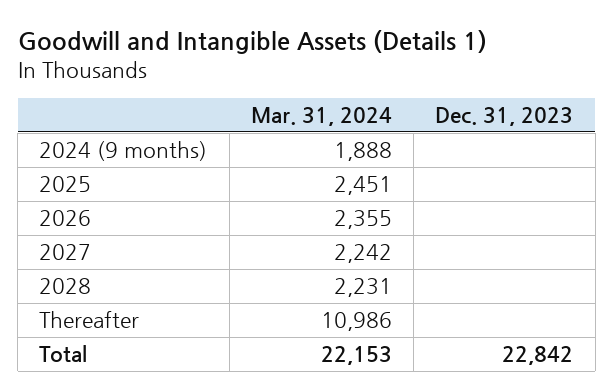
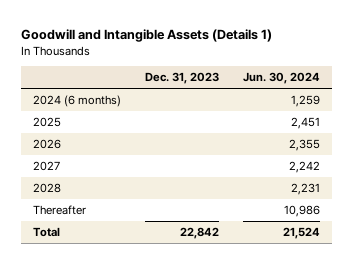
[250,106,392,126] Mar. 31, 2024 -> none
none -> [242,72,320,85] Jun. 30, 2024
[39,141,208,162] 2024 (9 months) -> [33,95,122,108] 2024 (6 months)

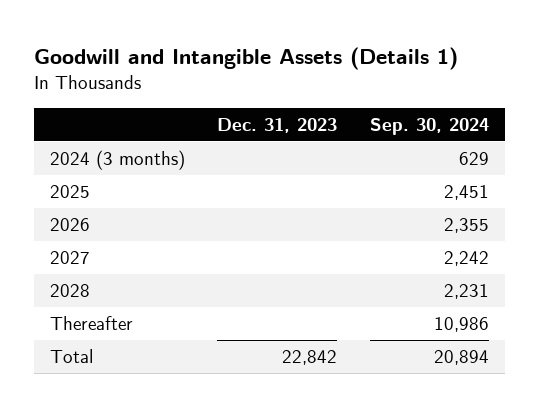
[242,72,320,85] Jun. 30, 2024 -> none
none -> [369,118,489,136] Sep. 30, 2024
[33,95,122,108] 2024 (6 months) -> [50,149,186,170] 2024 (3 months)

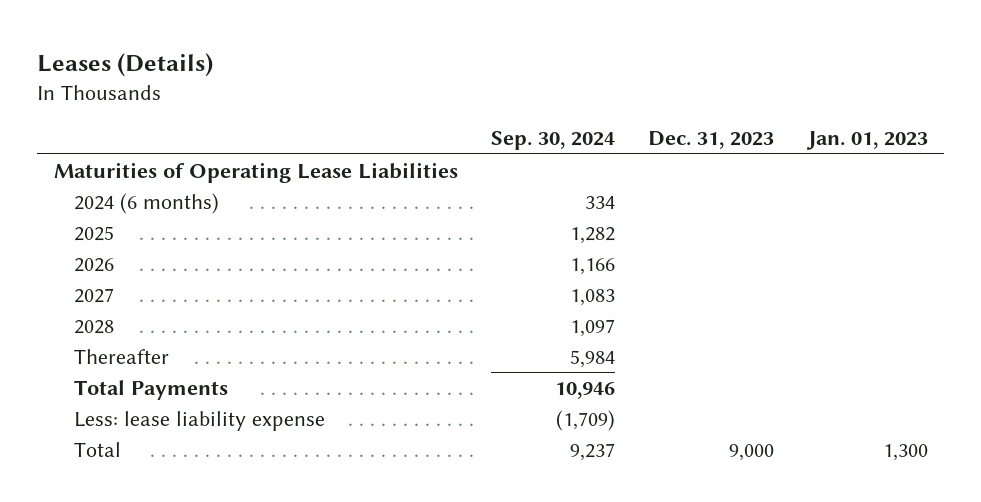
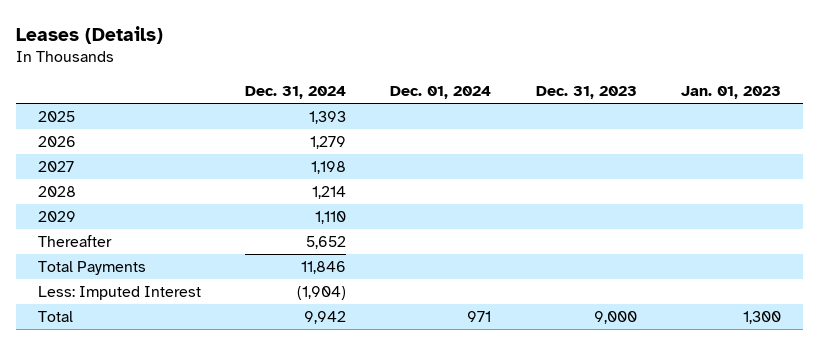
[491,131,616,151] Sep. 30, 2024 -> none
none -> [245,86,347,100] Dec. 31, 2024
none -> [390,86,492,100] Dec. 01, 2024
[53,161,458,183] Maturities of Operating Lease Liabilities -> none
[74,192,220,214] 2024 (6 months) -> none
none -> [38,210,77,222] 2029
[74,410,326,431] Less: lease liability expense -> [38,285,202,300] Less: Imputed Interest

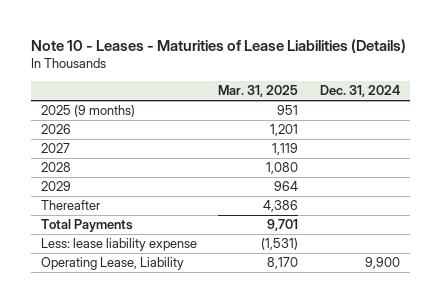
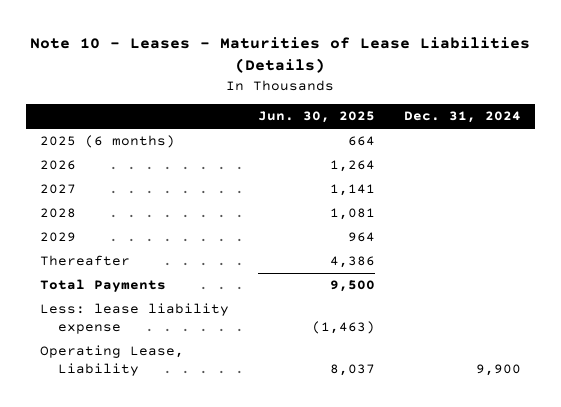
[218,85,299,98] Mar. 31, 2025 -> none
none -> [257,111,375,124] Jun. 30, 2025
[41,105,136,118] 2025 (9 months) -> [40,135,176,149] 2025 (6 months)

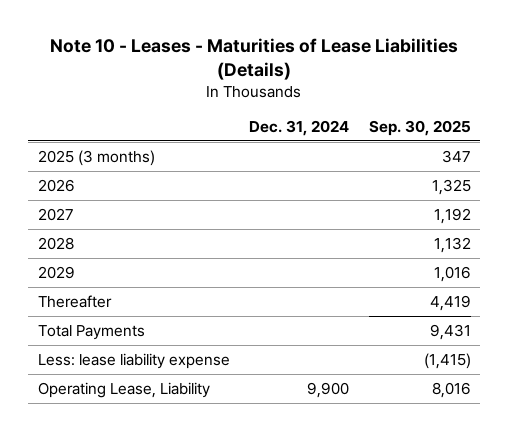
[257,111,375,124] Jun. 30, 2025 -> none
none -> [368,120,471,137] Sep. 30, 2025
[40,135,176,149] 2025 (6 months) -> [37,149,155,166] 2025 (3 months)

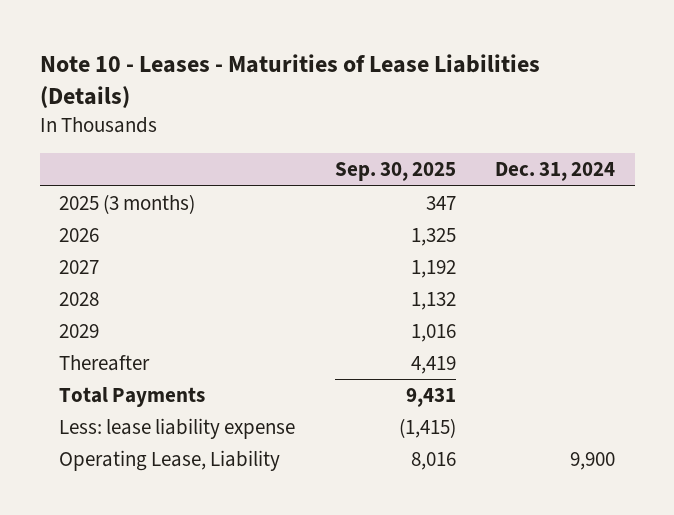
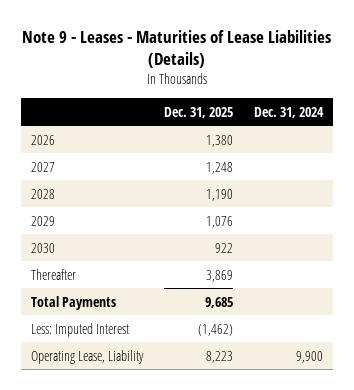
[39,54,540,109] Note 10 - Leases - Maturities of Lease Liabilities (Details) -> [21,29,331,68] Note 9 - Leases - Maturities of Lease Liabilities (Details)
[334,162,456,182] Sep. 30, 2025 -> none
none -> [163,106,233,118] Dec. 31, 2025
[59,194,196,215] 2025 (3 months) -> none
none -> [31,242,56,253] 2030
[59,418,296,440] Less: lease liability expense -> [31,322,130,337] Less: Imputed Interest

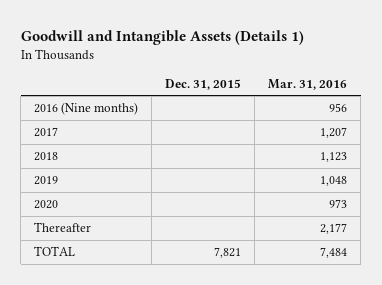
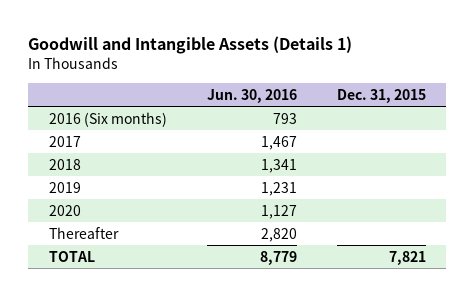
[268,78,348,90] Mar. 31, 2016 -> none
none -> [206,88,297,103] Jun. 30, 2016
[34,102,139,116] 2016 (Nine months) -> [48,111,167,127] 2016 (Six months)

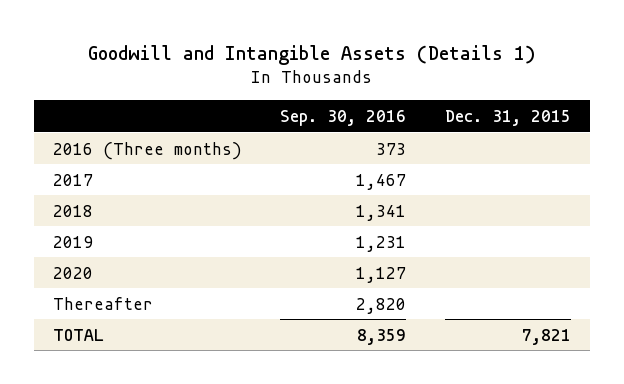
[206,88,297,103] Jun. 30, 2016 -> none
none -> [280,109,407,126] Sep. 30, 2016
[48,111,167,127] 2016 (Six months) -> [52,141,242,160] 2016 (Three months)

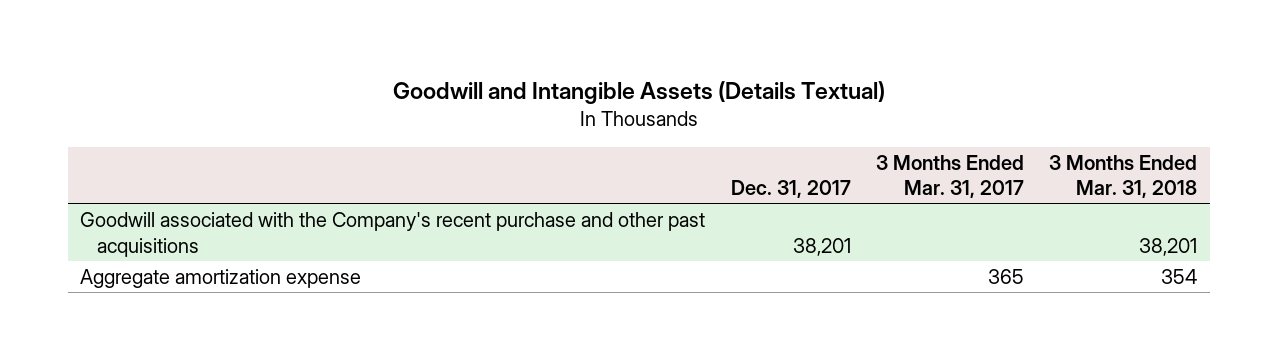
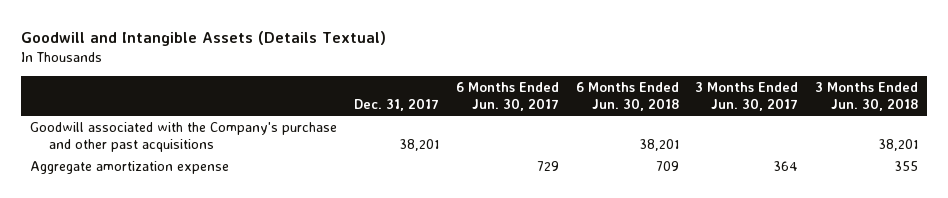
[875,154,1024,199] 3 Months Ended Mar. 31, 2017 -> none
[1049,154,1198,199] 3 Months Ended Mar. 31, 2018 -> none
none -> [455,82,559,111] 6 Months Ended Jun. 30, 2017
none -> [575,82,679,111] 6 Months Ended Jun. 30, 2018
none -> [695,82,799,111] 3 Months Ended Jun. 30, 2017
none -> [815,82,919,111] 3 Months Ended Jun. 30, 2018
[80,211,706,257] Goodwill associated with the Company's recent purchase and other past acquisitions -> [29,122,337,152] Goodwill associated with the Company's purchase and other past acquisitions

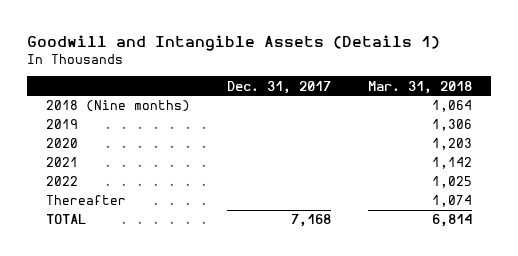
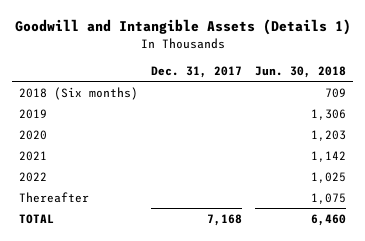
[368,80,473,94] Mar. 31, 2018 -> none
none -> [255,65,347,78] Jun. 30, 2018
[45,100,190,113] 2018 (Nine months) -> [18,86,138,100] 2018 (Six months)

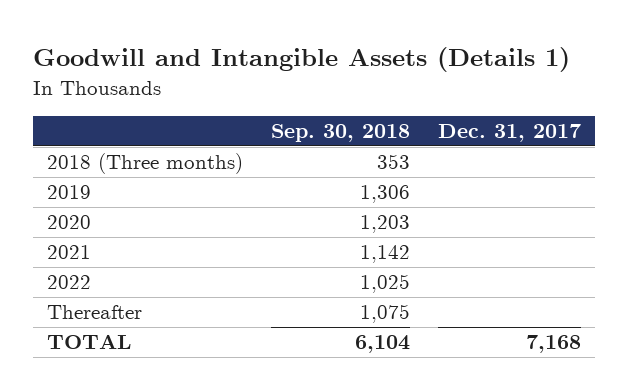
[255,65,347,78] Jun. 30, 2018 -> none
none -> [271,124,411,143] Sep. 30, 2018
[18,86,138,100] 2018 (Six months) -> [47,153,244,175] 2018 (Three months)

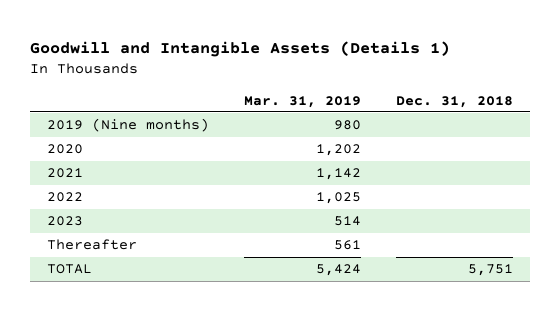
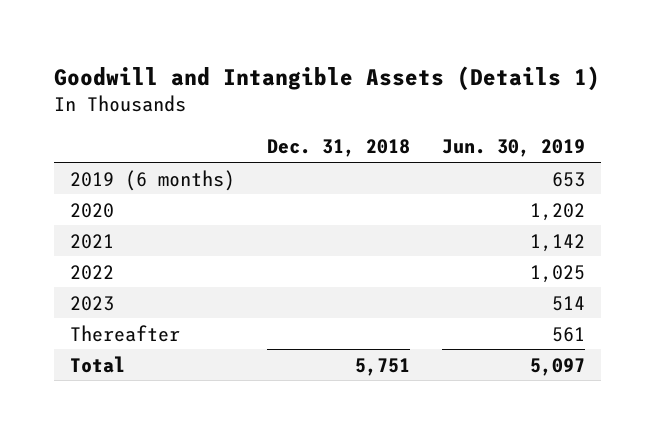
[244,95,362,108] Mar. 31, 2019 -> none
none -> [442,139,586,158] Jun. 30, 2019
[47,118,210,133] 2019 (Nine months) -> [70,169,236,191] 2019 (6 months)
[47,264,93,275] TOTAL -> [70,355,126,373] Total

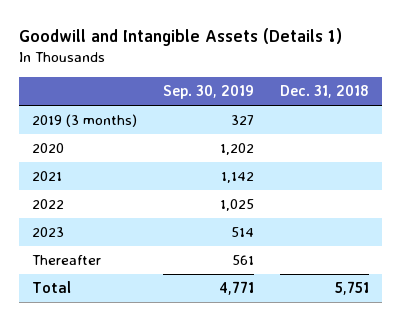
[442,139,586,158] Jun. 30, 2019 -> none
none -> [162,85,254,100] Sep. 30, 2019
[70,169,236,191] 2019 (6 months) -> [32,114,138,128] 2019 (3 months)

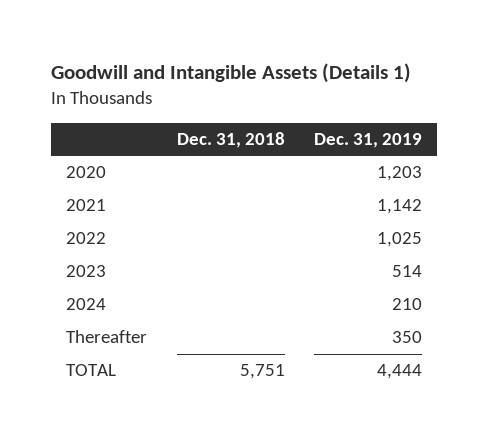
[162,85,254,100] Sep. 30, 2019 -> none
none -> [314,132,423,148] Dec. 31, 2019
[32,114,138,128] 2019 (3 months) -> none
none -> [65,298,106,311] 2024
[32,281,72,294] Total -> [65,364,116,377] TOTAL

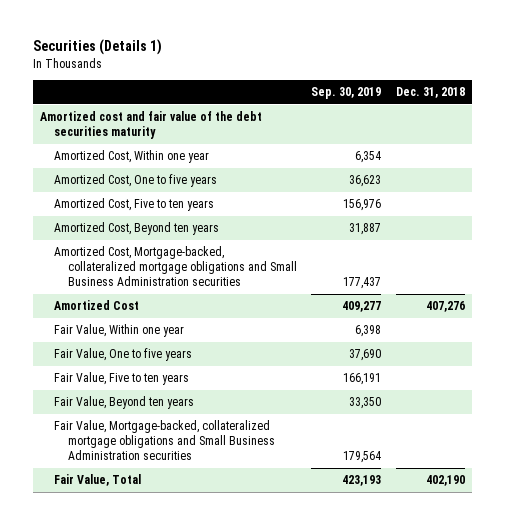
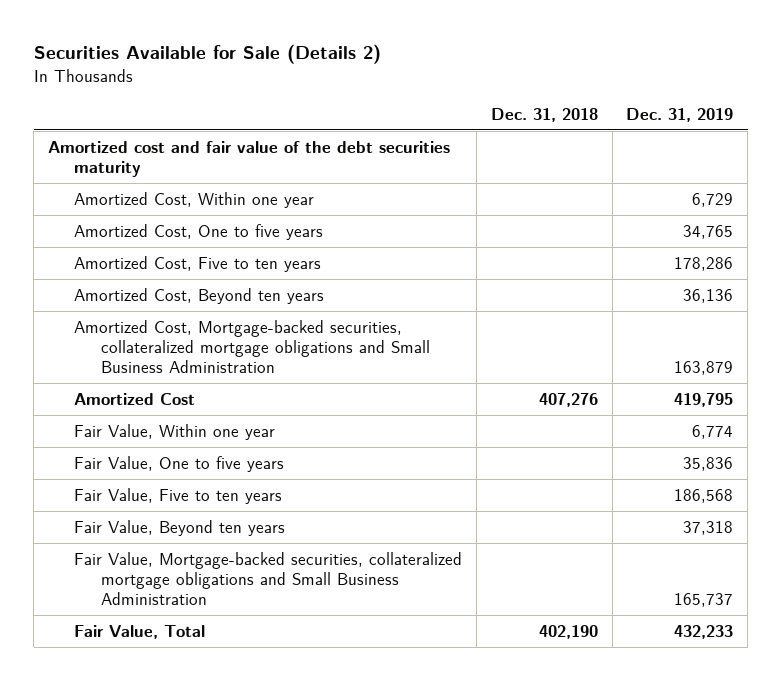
[32,39,162,56] Securities (Details 1) -> [33,44,381,65] Securities Available for Sale (Details 2)
[311,87,382,100] Sep. 30, 2019 -> none
none -> [626,107,734,122] Dec. 31, 2019
[53,246,297,287] Amortized Cost, Mortgage-backed, collateralized mortgage obligations and Small Business Administration securities -> [74,319,430,374] Amortized Cost, Mortgage-backed securities, collateralized mortgage obligations and Small Business Administration
[53,420,275,461] Fair Value, Mortgage-backed, collateralized mortgage obligations and Small Business Administration securities -> [74,551,463,606] Fair Value, Mortgage-backed securities, collateralized mortgage obligations and Small Business Administration

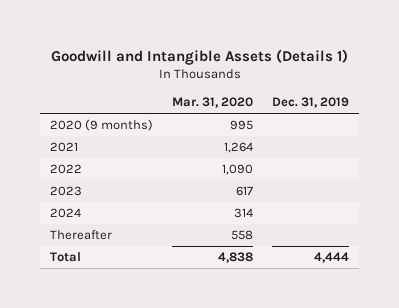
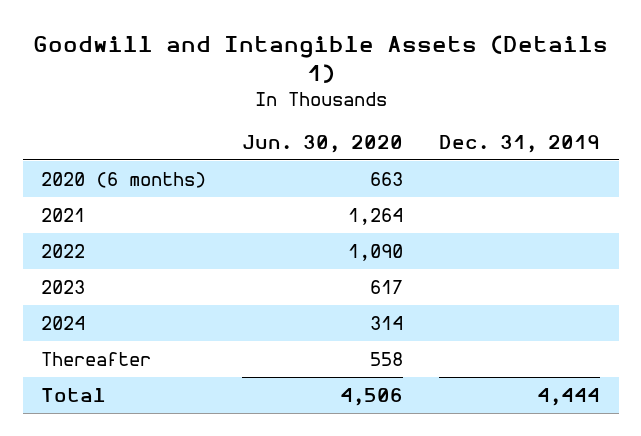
[172,97,254,109] Mar. 31, 2020 -> none
none -> [242,135,404,154] Jun. 30, 2020
[49,118,153,131] 2020 (9 months) -> [40,171,206,188] 2020 (6 months)

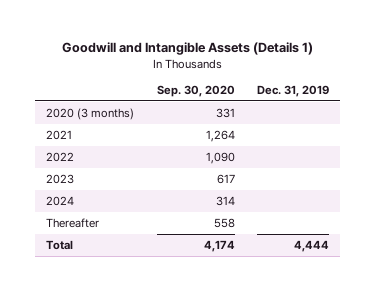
[242,135,404,154] Jun. 30, 2020 -> none
none -> [156,84,235,97] Sep. 30, 2020
[40,171,206,188] 2020 (6 months) -> [45,108,134,121] 2020 (3 months)

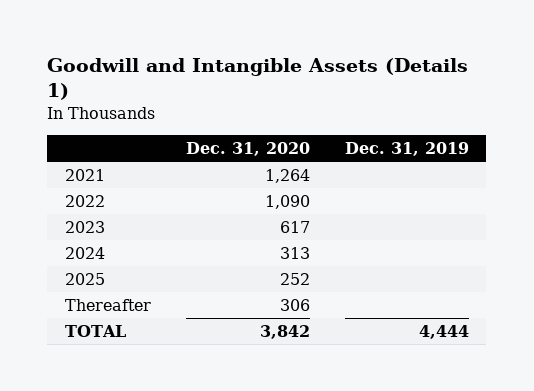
[156,84,235,97] Sep. 30, 2020 -> none
none -> [185,141,310,156] Dec. 31, 2020
[45,108,134,121] 2020 (3 months) -> none
none -> [64,273,105,286] 2025
[45,240,73,251] Total -> [64,325,126,338] TOTAL

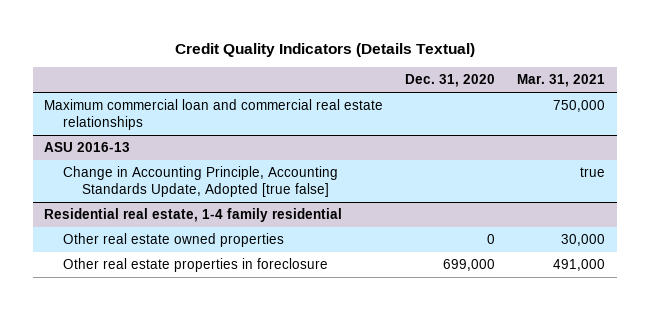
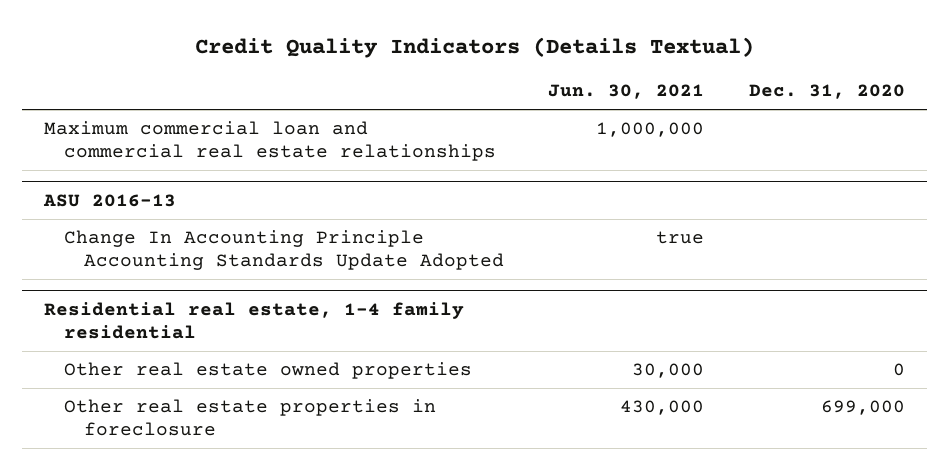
[517,74,606,88] Mar. 31, 2021 -> none
none -> [548,84,705,100] Jun. 30, 2021
[63,166,339,198] Change in Accounting Principle, Accounting Standards Update, Adopted [true false] -> [64,230,504,271] Change In Accounting Principle Accounting Standards Update Adopted

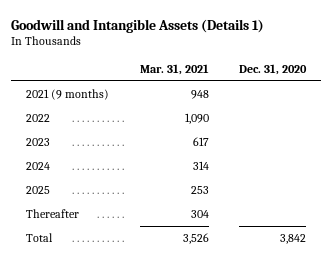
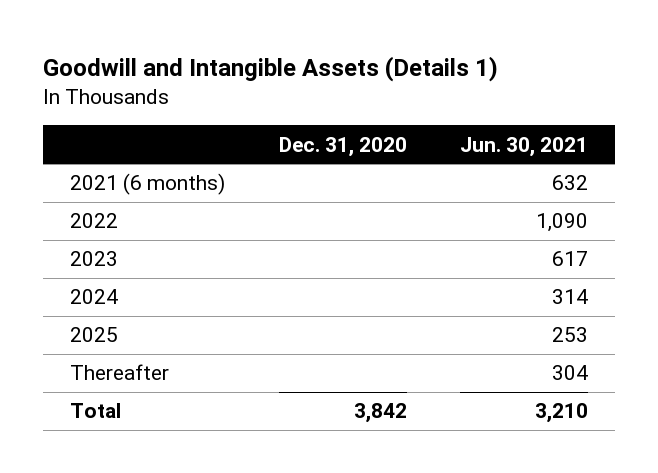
[139,63,209,75] Mar. 31, 2021 -> none
none -> [460,136,589,157] Jun. 30, 2021
[26,88,110,100] 2021 (9 months) -> [70,173,226,196] 2021 (6 months)

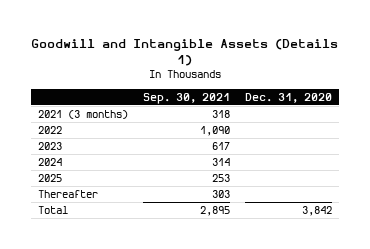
[460,136,589,157] Jun. 30, 2021 -> none
none -> [143,92,231,104] Sep. 30, 2021
[70,173,226,196] 2021 (6 months) -> [38,109,129,119] 2021 (3 months)

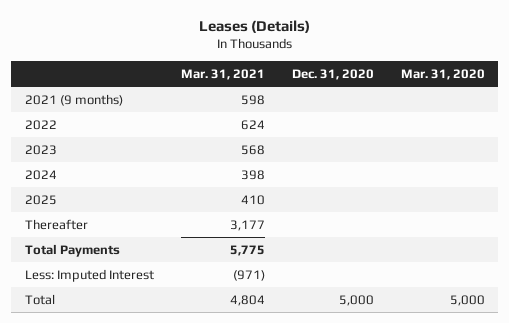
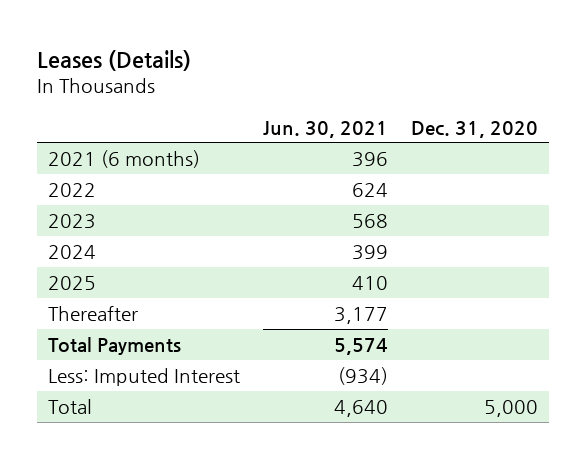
[180,68,265,80] Mar. 31, 2021 -> none
[400,68,485,80] Mar. 31, 2020 -> none
none -> [263,120,389,138] Jun. 30, 2021
[24,93,123,106] 2021 (9 months) -> [48,150,201,169] 2021 (6 months)

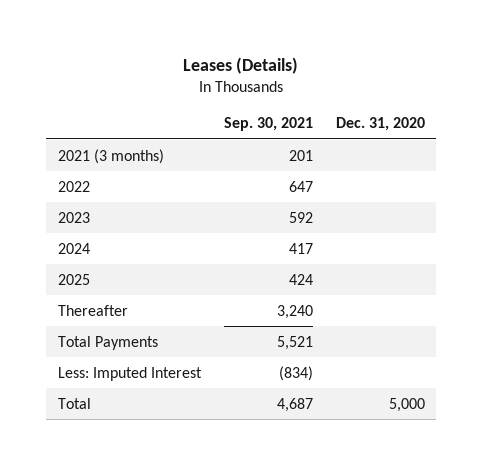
[263,120,389,138] Jun. 30, 2021 -> none
none -> [223,117,313,132] Sep. 30, 2021
[48,150,201,169] 2021 (6 months) -> [57,148,164,164] 2021 (3 months)

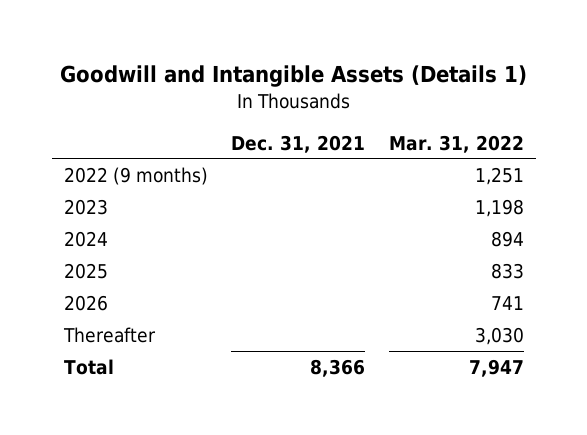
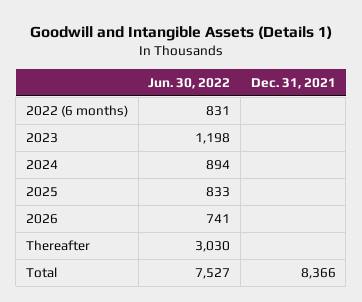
[388,134,524,153] Mar. 31, 2022 -> none
none -> [148,77,231,89] Jun. 30, 2022
[63,166,208,185] 2022 (9 months) -> [25,105,128,118] 2022 (6 months)

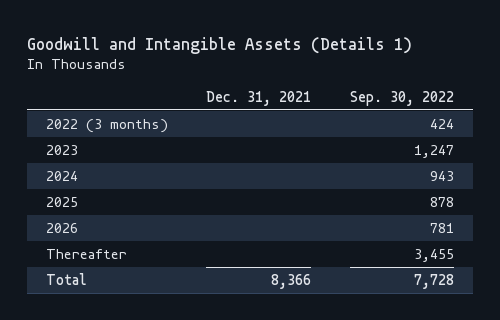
[148,77,231,89] Jun. 30, 2022 -> none
none -> [349,90,454,106] Sep. 30, 2022
[25,105,128,118] 2022 (6 months) -> [46,119,169,134] 2022 (3 months)

